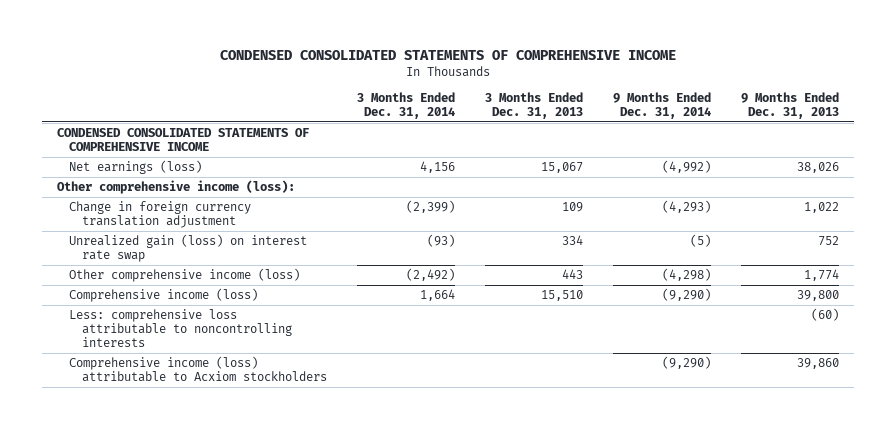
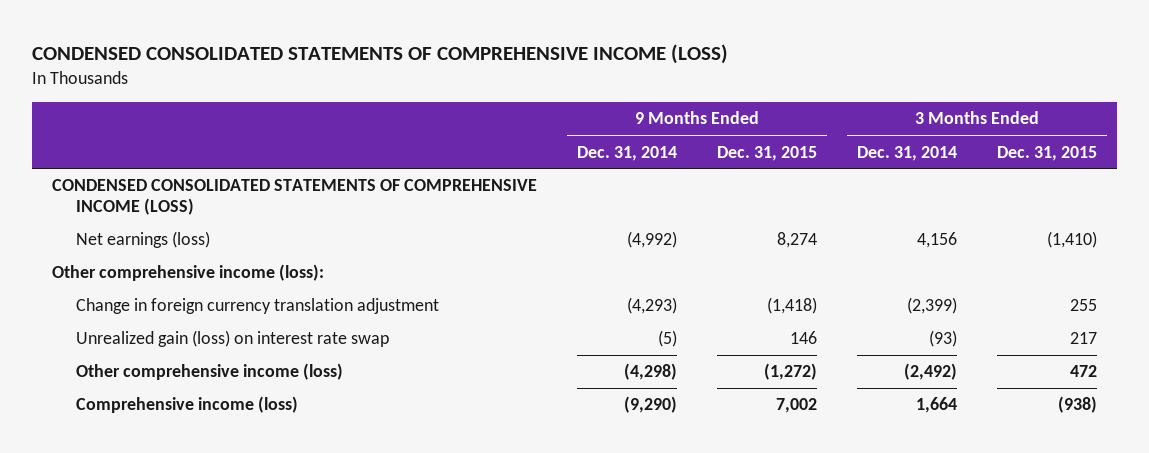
[219,50,676,61] CONDENSED CONSOLIDATED STATEMENTS OF COMPREHENSIVE INCOME -> [32,43,729,64] CONDENSED CONSOLIDATED STATEMENTS OF COMPREHENSIVE INCOME (LOSS)
[484,92,583,119] 3 Months Ended Dec. 31, 2013 -> none
[741,92,840,119] 9 Months Ended Dec. 31, 2013 -> none
none -> [717,145,818,161] Dec. 31, 2015
none -> [997,145,1098,161] Dec. 31, 2015
[56,128,309,151] CONDENSED CONSOLIDATED STATEMENTS OF COMPREHENSIVE INCOME -> [52,179,538,216] CONDENSED CONSOLIDATED STATEMENTS OF COMPREHENSIVE INCOME (LOSS)
[69,309,292,347] Less: comprehensive loss attributable to noncontrolling interests -> none
[69,356,327,382] Comprehensive income (loss) attributable to Acxiom stockholders -> none

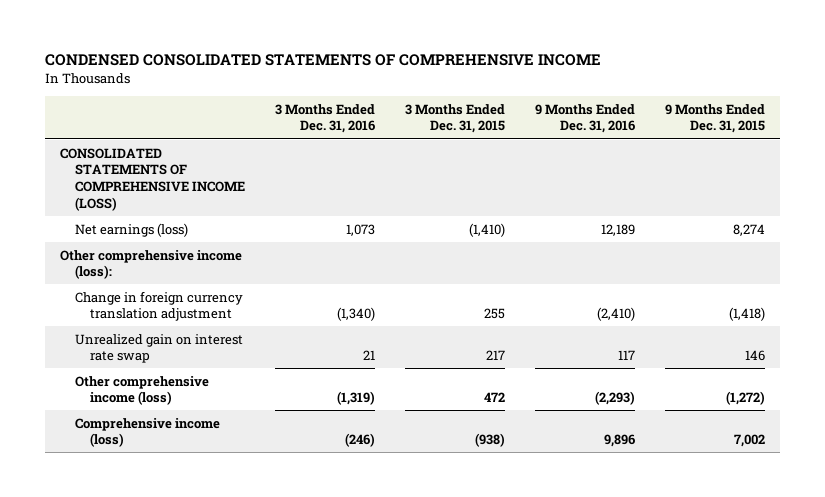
[32,43,729,64] CONDENSED CONSOLIDATED STATEMENTS OF COMPREHENSIVE INCOME (LOSS) -> [45,54,602,67] CONDENSED CONSOLIDATED STATEMENTS OF COMPREHENSIVE INCOME
[577,145,678,161] Dec. 31, 2014 -> none
[857,145,958,161] Dec. 31, 2014 -> none
none -> [275,103,376,134] 3 Months Ended Dec. 31, 2016
none -> [535,103,636,134] 9 Months Ended Dec. 31, 2016
[52,179,538,216] CONDENSED CONSOLIDATED STATEMENTS OF COMPREHENSIVE INCOME (LOSS) -> [60,147,246,211] CONSOLIDATED STATEMENTS OF COMPREHENSIVE INCOME (LOSS)
[76,330,390,348] Unrealized gain (loss) on interest rate swap -> [75,333,244,364] Unrealized gain on interest rate swap

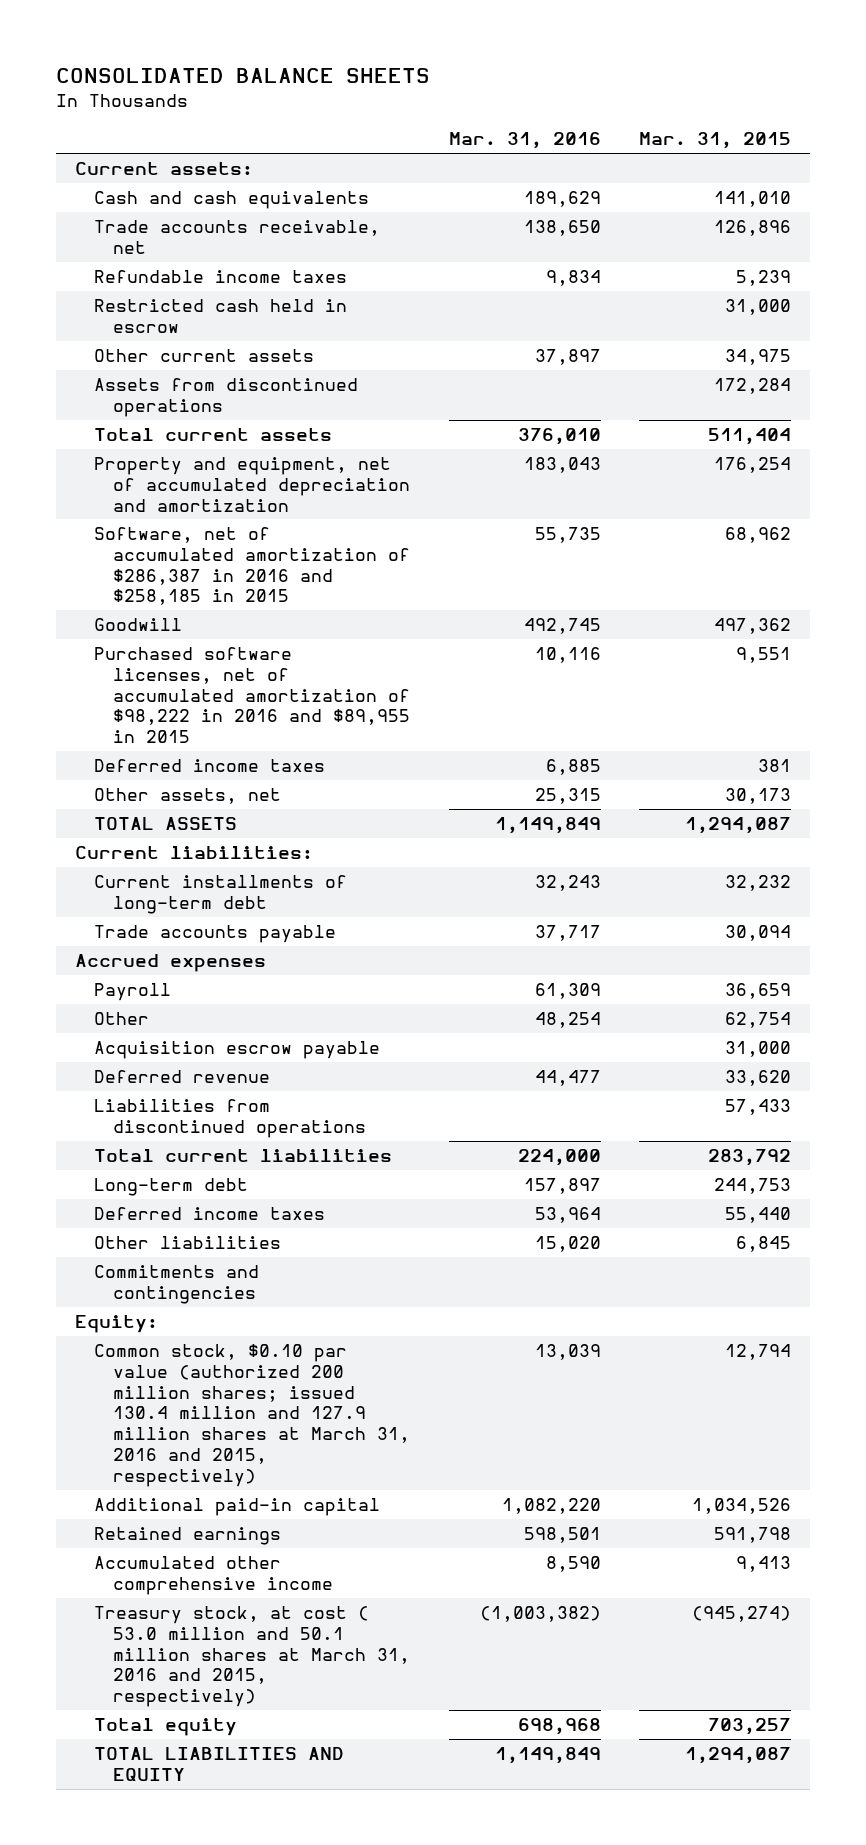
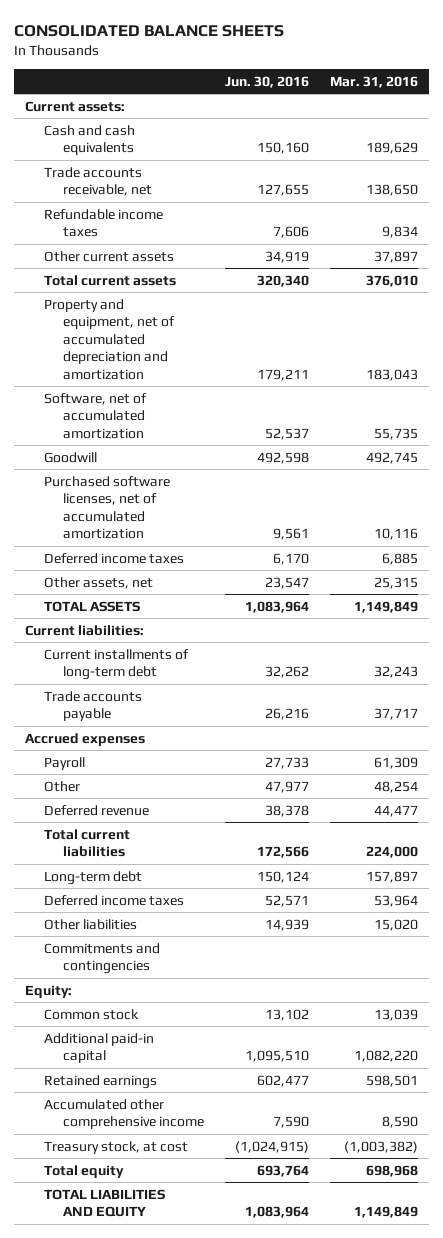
[638,132,791,150] Mar. 31, 2015 -> none
none -> [224,76,309,89] Jun. 30, 2016
[94,299,348,333] Restricted cash held in escrow -> none
[94,378,359,417] Assets from discontinued operations -> none
[94,527,411,606] Software, net of accumulated amortization of $286,387 in 2016 and $258,185 in 2015 -> [43,392,147,439] Software, net of accumulated amortization
[94,647,411,744] Purchased software licenses, net of accumulated amortization of $98,222 in 2016 and $89,955 in 2015 -> [43,475,170,540] Purchased software licenses, net of accumulated amortization
[94,1041,381,1060] Acquisition escrow payable -> none
[94,1099,367,1138] Liabilities from discontinued operations -> none
[94,1344,411,1487] Common stock, $0.10 par value (authorized 200 million shares; issued 130.4 million and 127.9 million shares at March 31, 2016 and 2015, respectively) -> [43,1008,139,1020] Common stock
[94,1606,411,1708] Treasury stock, at cost ( 53.0 million and 50.1 million shares at March 31, 2016 and 2015, respectively) -> [43,1140,188,1154] Treasury stock, at cost

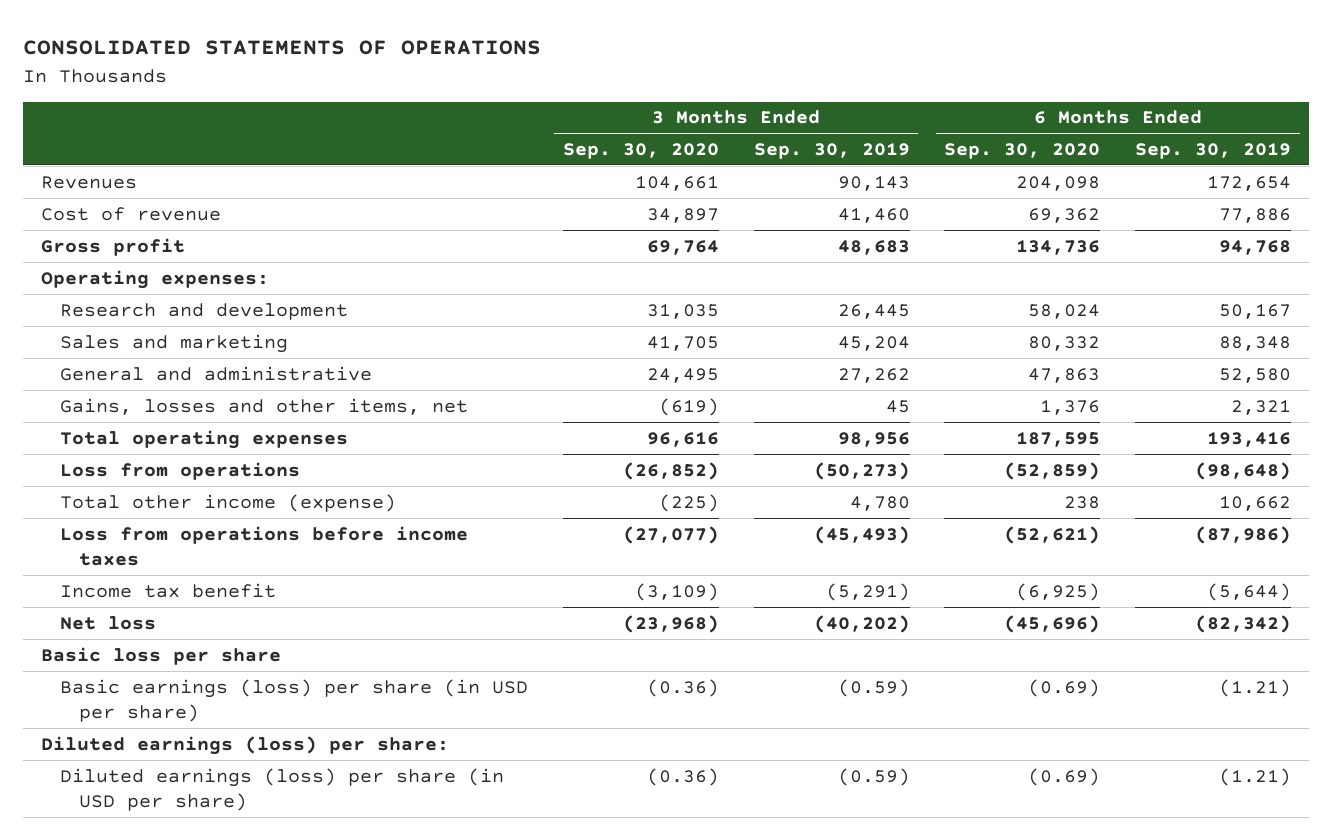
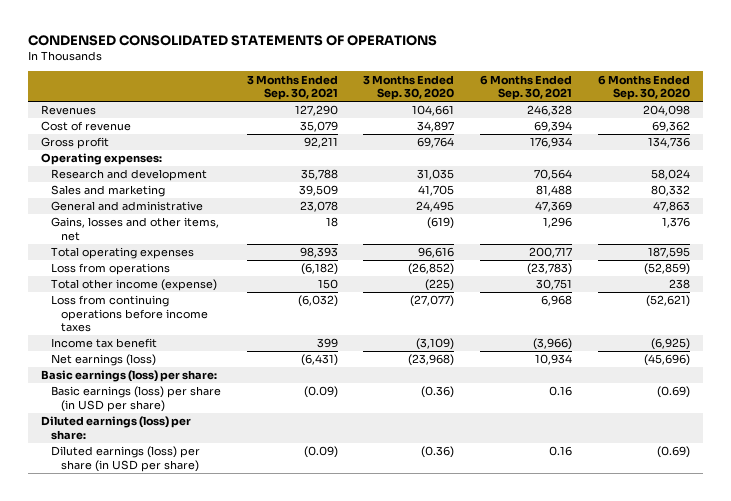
[23,40,542,56] CONSOLIDATED STATEMENTS OF OPERATIONS -> [28,35,438,47] CONDENSED CONSOLIDATED STATEMENTS OF OPERATIONS
[753,142,910,159] Sep. 30, 2019 -> none
[1135,142,1292,159] Sep. 30, 2019 -> none
none -> [246,74,338,101] 3 Months Ended Sep. 30, 2021
none -> [480,74,573,101] 6 Months Ended Sep. 30, 2021
[59,525,468,567] Loss from operations before income taxes -> [50,295,209,333] Loss from continuing operations before income taxes
[59,615,156,630] Net loss -> [50,354,156,367] Net earnings (loss)
[40,646,281,665] Basic loss per share -> [40,370,217,383] Basic earnings (loss) per share:

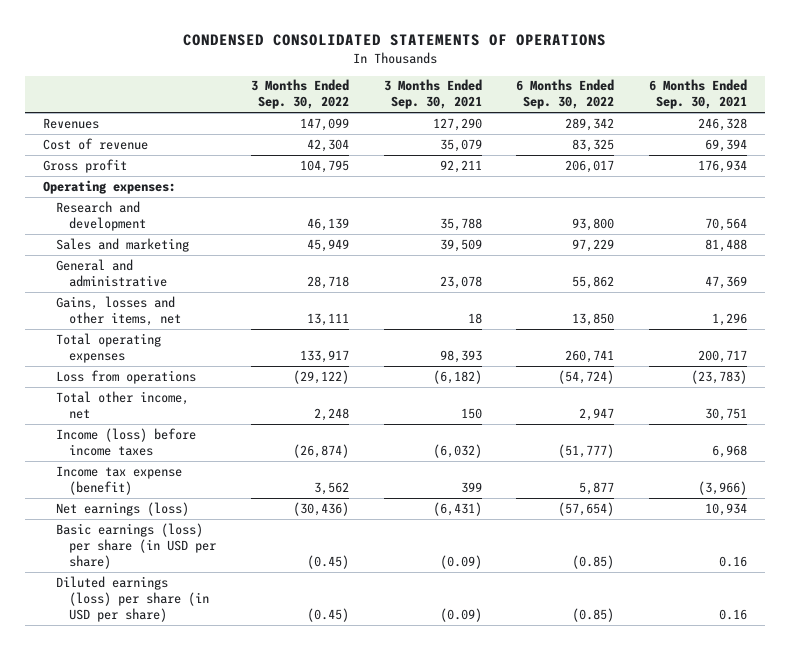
[363,74,455,101] 3 Months Ended Sep. 30, 2020 -> none
[597,74,690,101] 6 Months Ended Sep. 30, 2020 -> none
none -> [250,79,349,110] 3 Months Ended Sep. 30, 2022
none -> [516,79,615,110] 6 Months Ended Sep. 30, 2022
[50,279,217,292] Total other income (expense) -> [55,390,189,419] Total other income, net
[50,295,209,333] Loss from continuing operations before income taxes -> [55,427,196,456] Income (loss) before income taxes
[50,338,157,349] Income tax benefit -> [55,465,182,495] Income tax expense (benefit)
[40,370,217,383] Basic earnings (loss) per share: -> none
[40,416,191,440] Diluted earnings (loss) per share: -> none

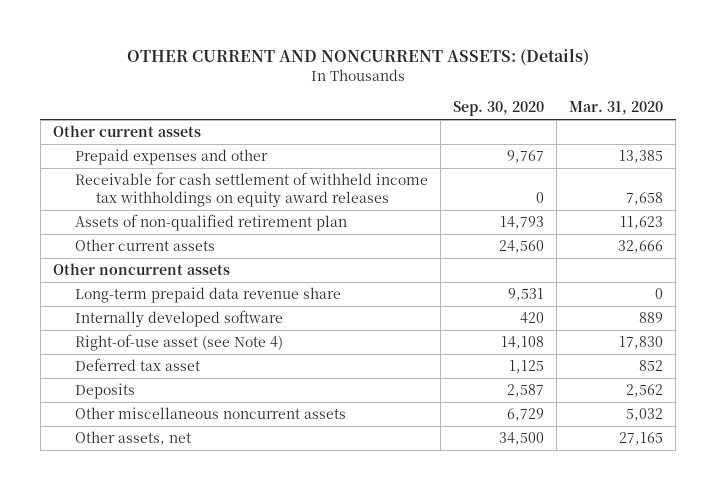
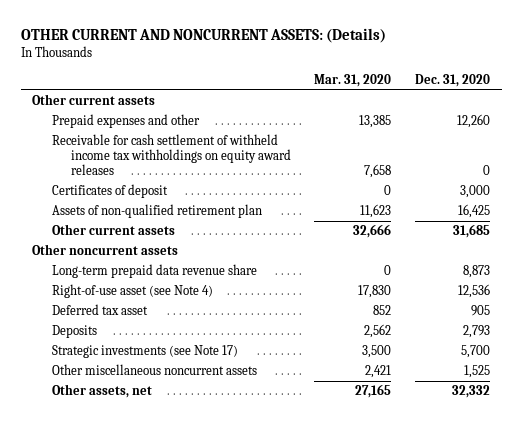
[452,101,544,117] Sep. 30, 2020 -> none
none -> [414,74,490,88] Dec. 31, 2020
none -> [51,184,168,199] Certificates of deposit
[74,310,283,328] Internally developed software -> none
none -> [51,345,238,359] Strategic investments (see Note 17)
[625,408,663,422] 5,032 -> [365,365,392,379] 2,421

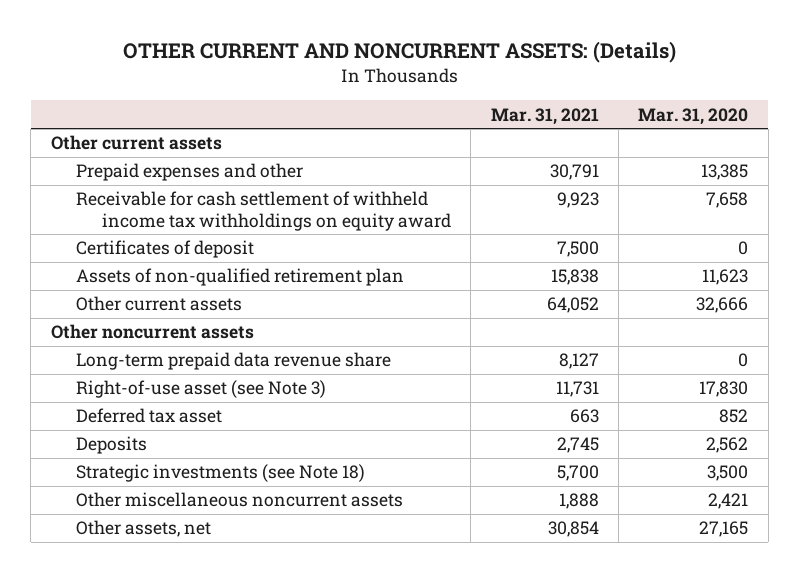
[414,74,490,88] Dec. 31, 2020 -> none
none -> [490,107,599,125] Mar. 31, 2021
[51,134,291,176] Receivable for cash settlement of withheld income tax withholdings on equity award releases -> [76,191,451,231] Receivable for cash settlement of withheld income tax withholdings on equity award
[51,284,213,299] Right-of-use asset (see Note 4) -> [76,380,327,399] Right-of-use asset (see Note 3)
[51,345,238,359] Strategic investments (see Note 17) -> [76,464,366,483] Strategic investments (see Note 18)

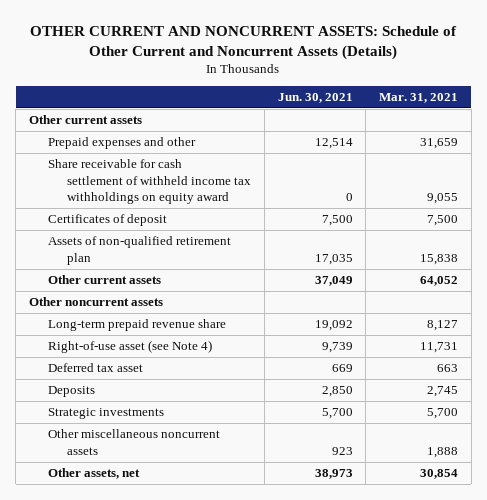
[122,41,676,64] OTHER CURRENT AND NONCURRENT ASSETS: (Details) -> [30,25,458,60] OTHER CURRENT AND NONCURRENT ASSETS: Schedule of Other Current and Noncurrent Assets (Details)
[638,107,749,125] Mar. 31, 2020 -> none
none -> [277,93,353,104] Jun. 30, 2021
[549,164,599,181] 30,791 -> [420,138,459,150] 31,659
[76,191,451,231] Receivable for cash settlement of withheld income tax withholdings on equity award -> [47,159,252,205] Share receivable for cash settlement of withheld income tax withholdings on equity award
[556,192,599,209] 9,923 -> [427,193,459,205] 9,055
[76,352,392,371] Long-term prepaid data revenue share -> [47,319,226,332] Long-term prepaid revenue share
[76,380,327,399] Right-of-use asset (see Note 3) -> [47,340,212,354] Right-of-use asset (see Note 4)
[76,464,366,483] Strategic investments (see Note 18) -> [47,408,164,420] Strategic investments

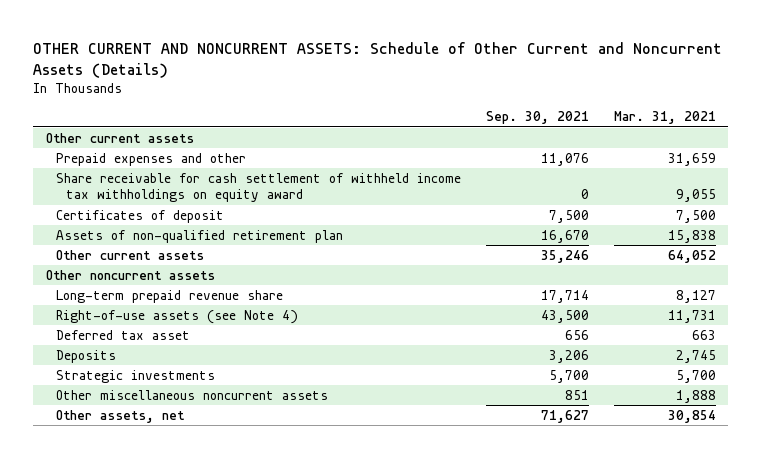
[277,93,353,104] Jun. 30, 2021 -> none
none -> [485,111,589,125] Sep. 30, 2021
[47,340,212,354] Right-of-use asset (see Note 4) -> [55,309,298,324] Right-of-use assets (see Note 4)

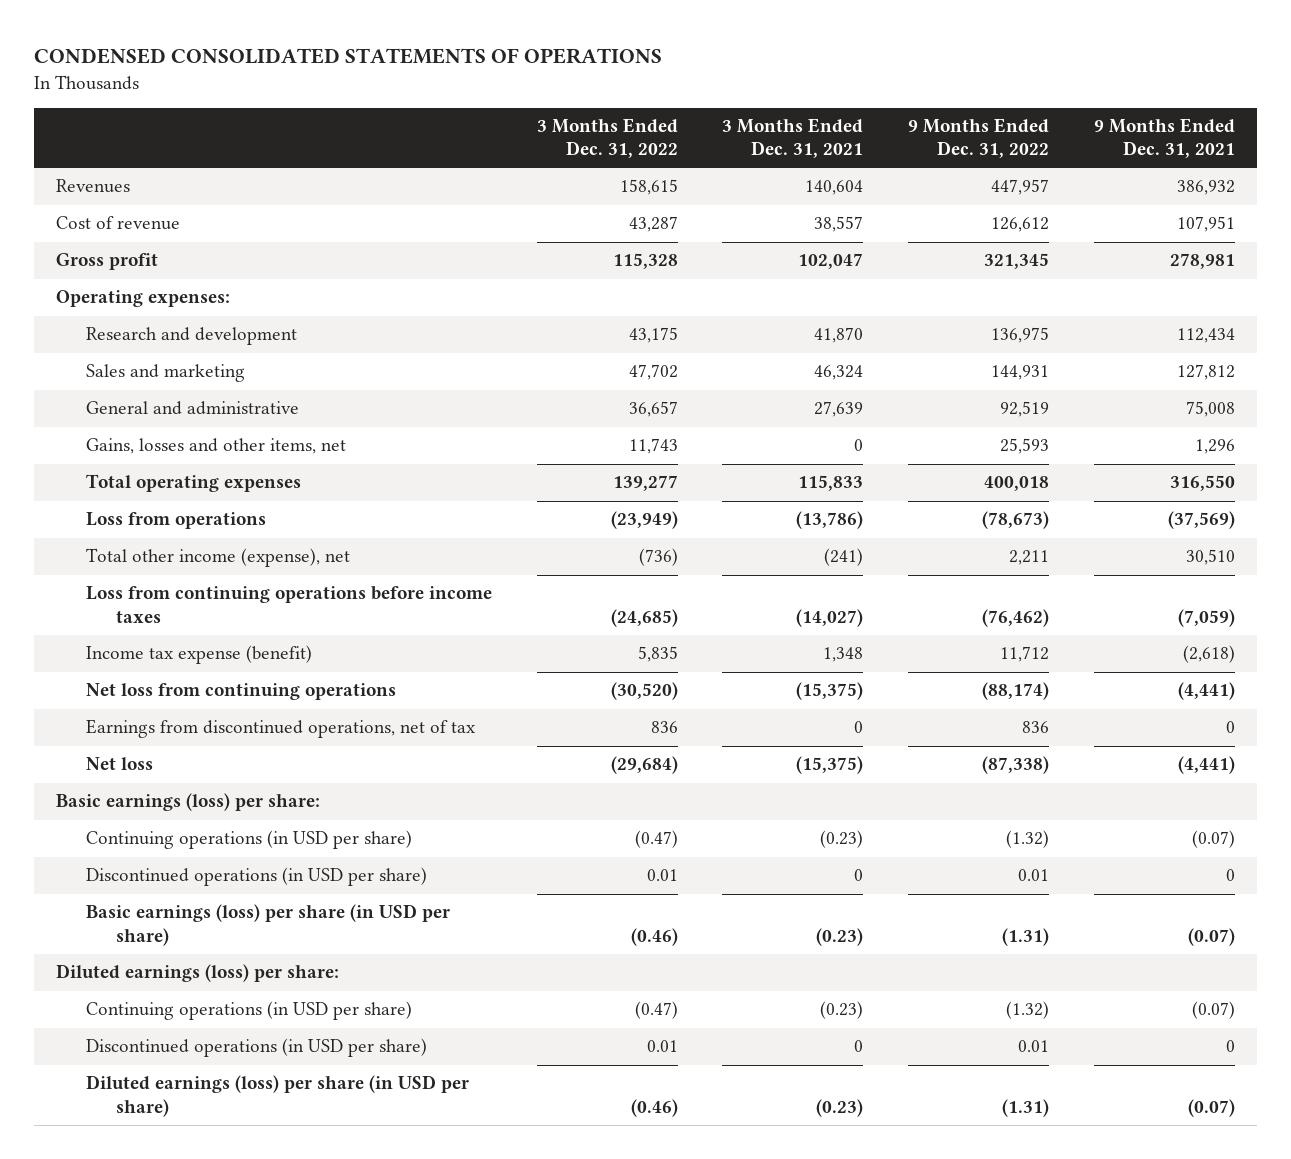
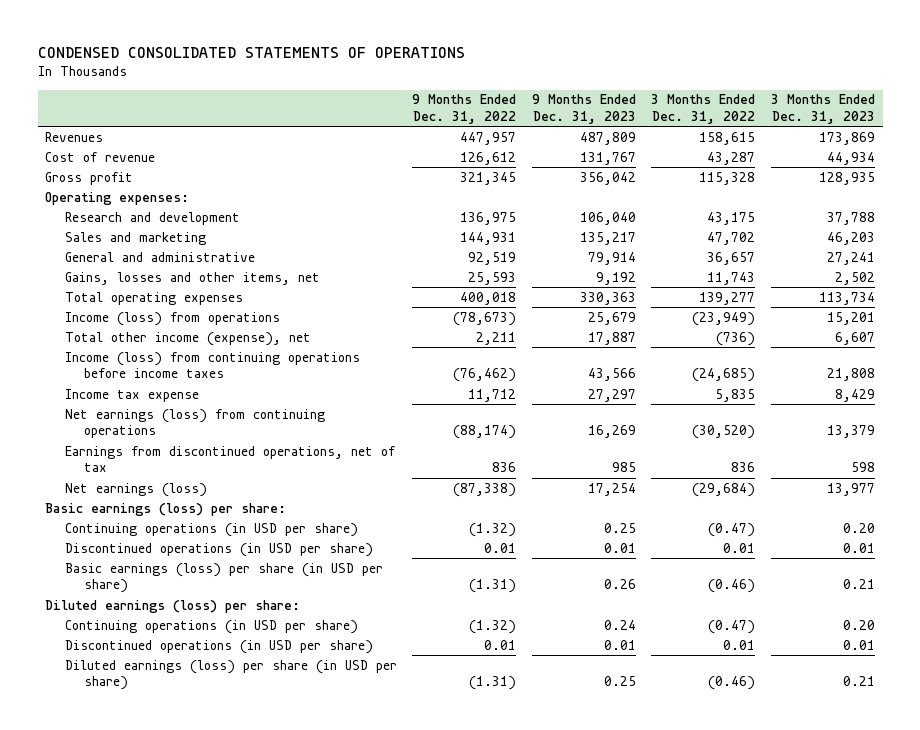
[722,117,864,159] 3 Months Ended Dec. 31, 2021 -> none
[1093,117,1235,159] 9 Months Ended Dec. 31, 2021 -> none
none -> [531,94,636,124] 9 Months Ended Dec. 31, 2023
none -> [771,94,876,124] 3 Months Ended Dec. 31, 2023
[86,512,267,530] Loss from operations -> [64,311,280,326] Income (loss) from operations
[86,586,493,623] Loss from continuing operations before income taxes -> [64,351,360,379] Income (loss) from continuing operations before income taxes
[86,645,313,665] Income tax expense (benefit) -> [64,388,199,402] Income tax expense
[86,683,397,701] Net loss from continuing operations -> [64,408,325,439] Net earnings (loss) from continuing operations
[86,757,154,771] Net loss -> [64,482,207,497] Net earnings (loss)

